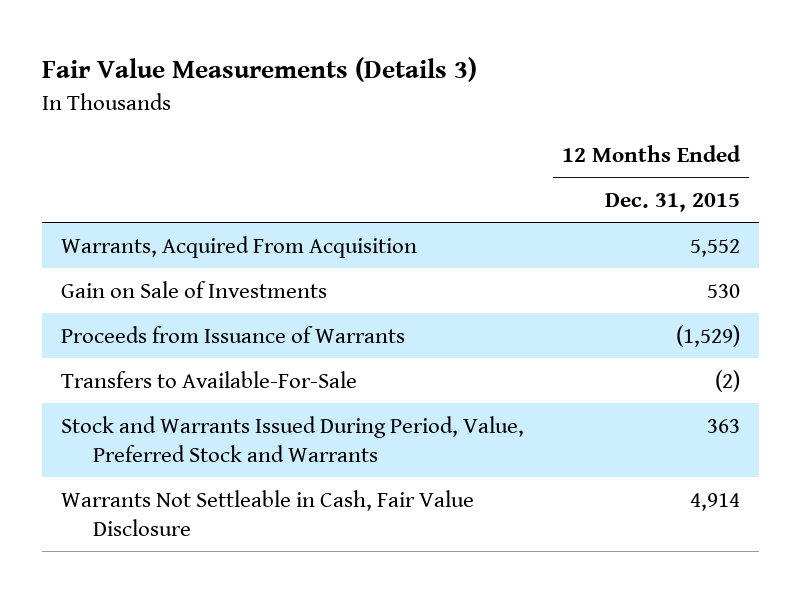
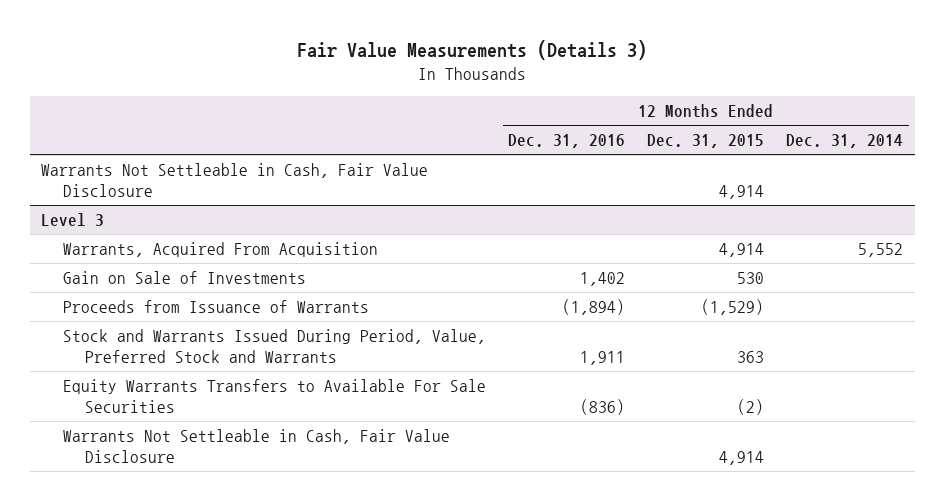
none -> [508,134,626,149] Dec. 31, 2016
none -> [786,134,904,149] Dec. 31, 2014
none -> [41,162,429,197] Warrants Not Settleable in Cash, Fair Value Disclosure
none -> [41,212,105,226] Level 3
[690,238,741,257] 5,552 -> [719,242,765,257] 4,914
[61,370,358,388] Transfers to Available-For-Sale -> none
none -> [62,378,486,413] Equity Warrants Transfers to Available For Sale Securities

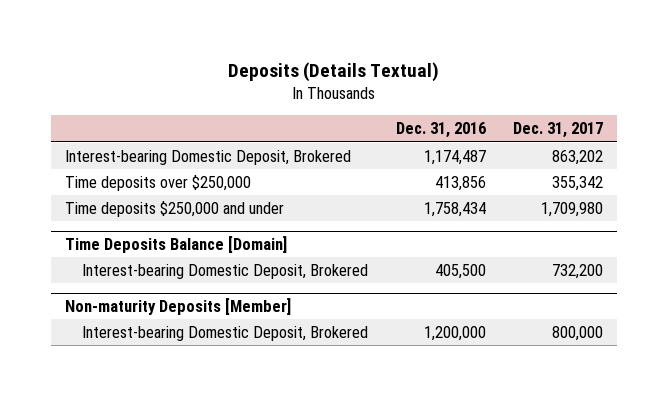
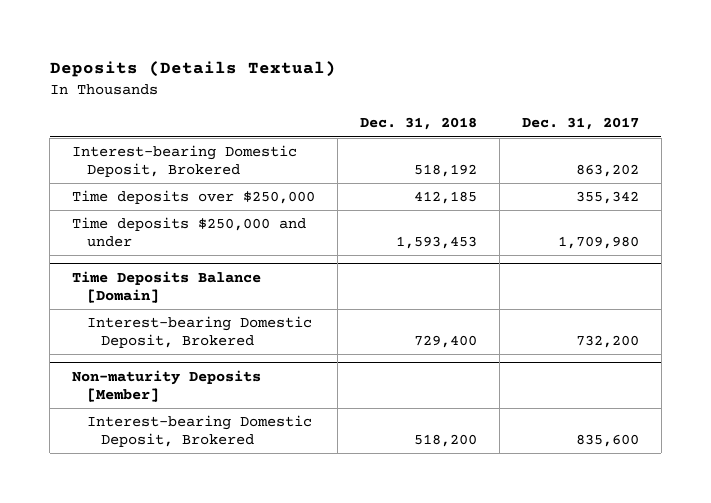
[395,122,486,139] Dec. 31, 2016 -> none
none -> [359,117,477,131] Dec. 31, 2018
[552,325,604,341] 800,000 -> [575,433,639,447] 835,600

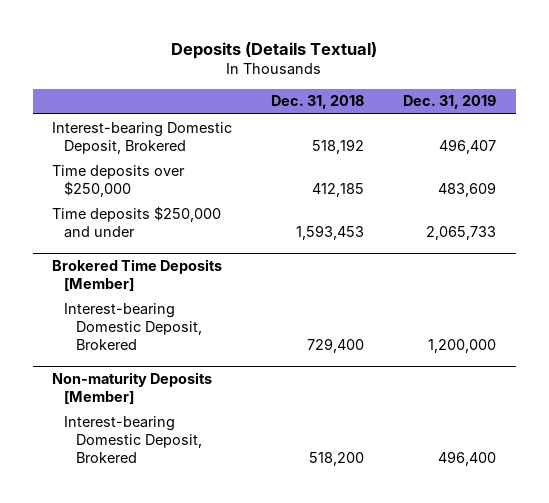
[521,117,639,131] Dec. 31, 2017 -> none
none -> [403,95,497,110] Dec. 31, 2019
[71,270,261,303] Time Deposits Balance [Domain] -> [52,258,223,291] Brokered Time Deposits [Member]

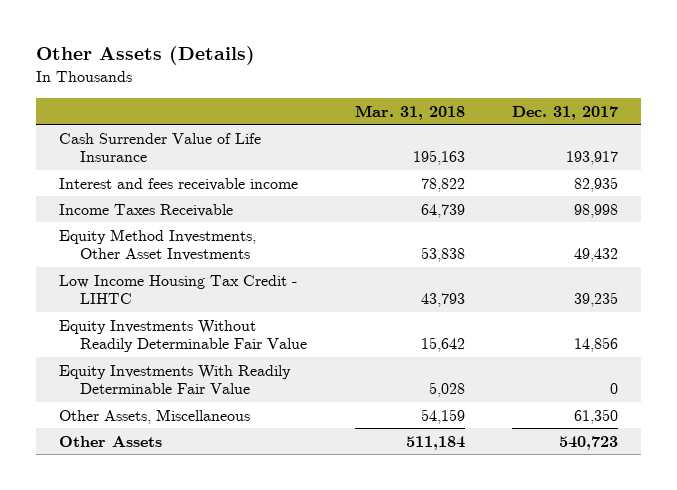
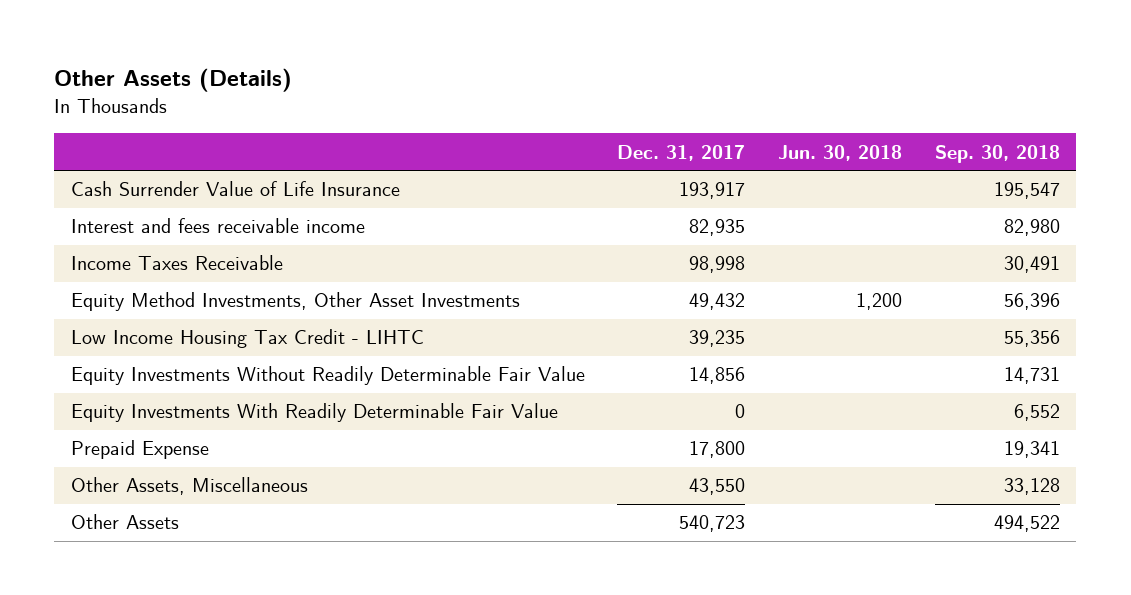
[354,104,465,120] Mar. 31, 2018 -> none
none -> [778,144,903,161] Jun. 30, 2018
none -> [934,144,1060,163] Sep. 30, 2018
none -> [70,440,209,460] Prepaid Expense
[573,408,618,424] 61,350 -> [689,478,746,496] 43,550

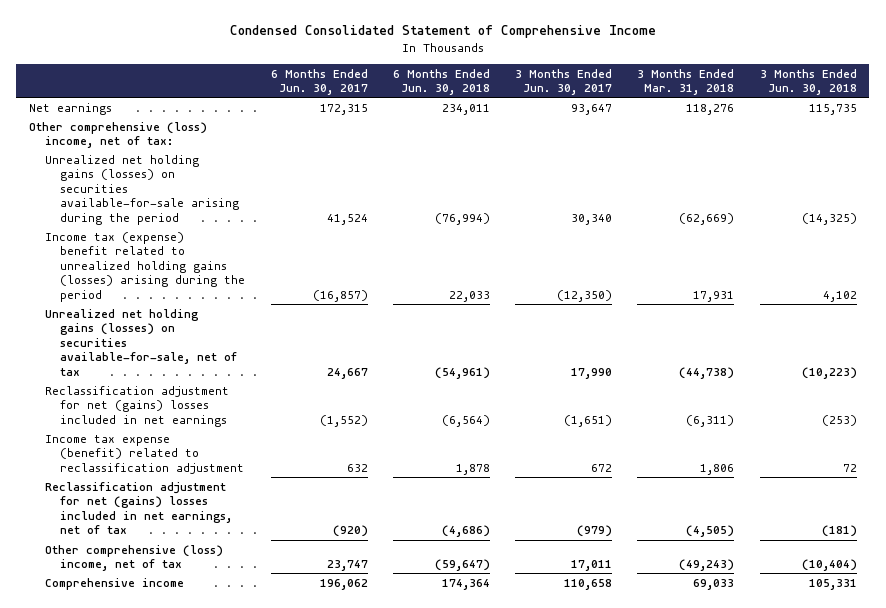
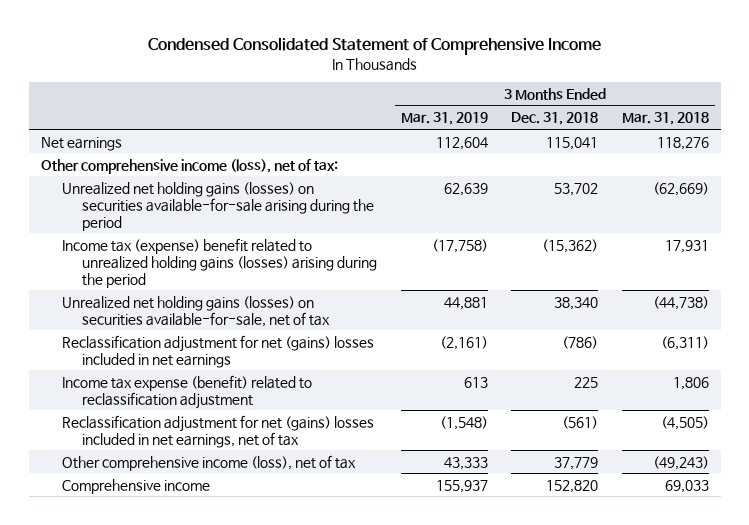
[270,68,368,96] 6 Months Ended Jun. 30, 2017 -> none
[392,68,490,96] 6 Months Ended Jun. 30, 2018 -> none
[515,68,613,96] 3 Months Ended Jun. 30, 2017 -> none
[759,68,857,96] 3 Months Ended Jun. 30, 2018 -> none
none -> [400,112,488,126] Mar. 31, 2019
none -> [511,112,599,126] Dec. 31, 2018
[29,121,208,149] Other comprehensive (loss) income, net of tax: -> [40,158,338,174] Other comprehensive income (loss), net of tax:
[44,544,223,572] Other comprehensive (loss) income, net of tax -> [61,454,356,471] Other comprehensive income (loss), net of tax

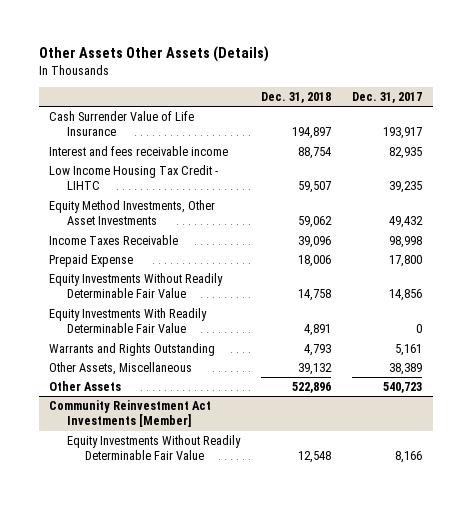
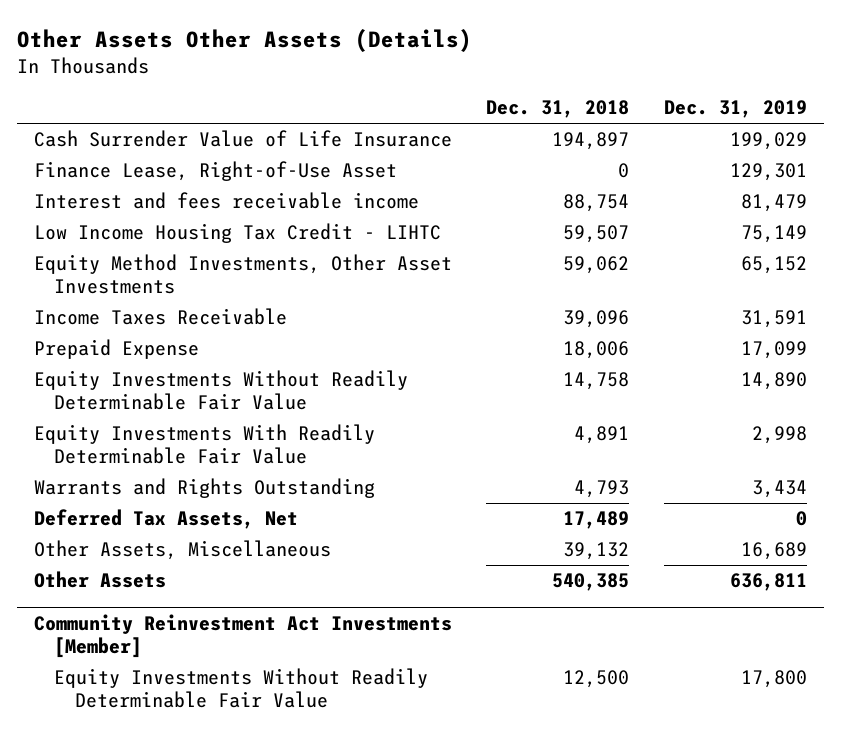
[352,92,423,104] Dec. 31, 2017 -> none
none -> [663,100,807,119] Dec. 31, 2019
none -> [34,161,398,182] Finance Lease, Right-of-Use Asset
none -> [34,509,299,530] Deferred Tax Assets, Net
[292,382,332,394] 522,896 -> [552,573,630,592] 540,385
[298,451,332,464] 12,548 -> [563,670,630,689] 12,500

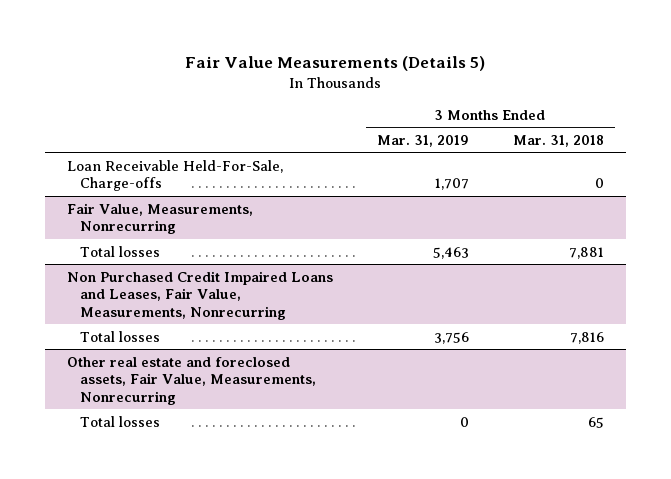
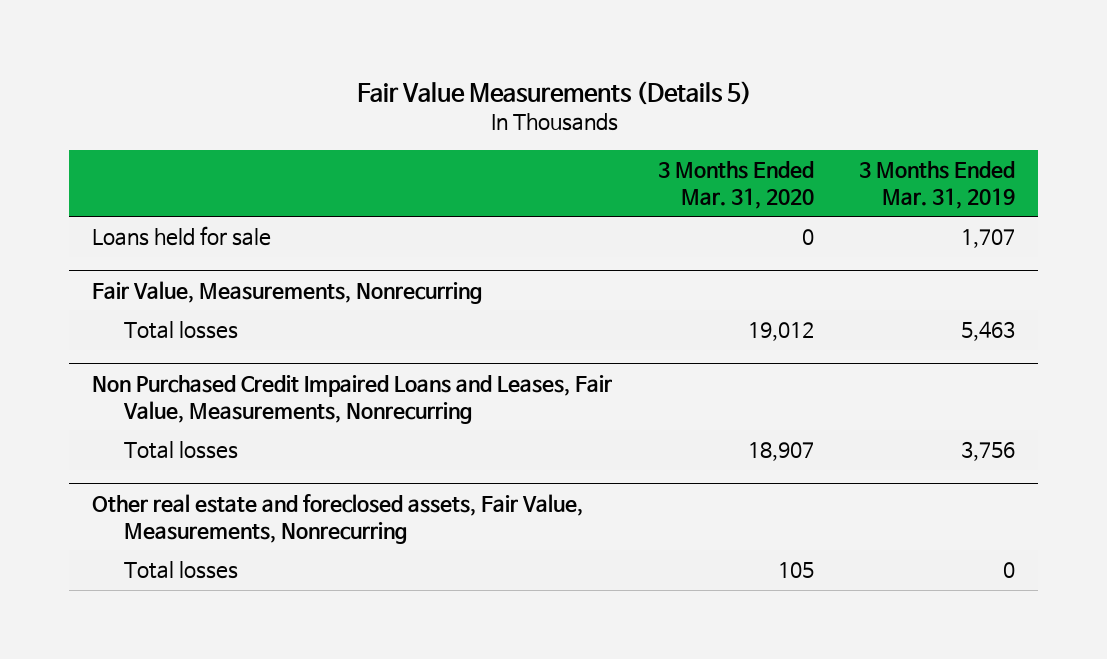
[512,134,604,147] Mar. 31, 2018 -> none
none -> [657,161,814,210] 3 Months Ended Mar. 31, 2020
[67,159,284,192] Loan Receivable Held-For-Sale, Charge-offs -> [91,226,271,247] Loans held for sale

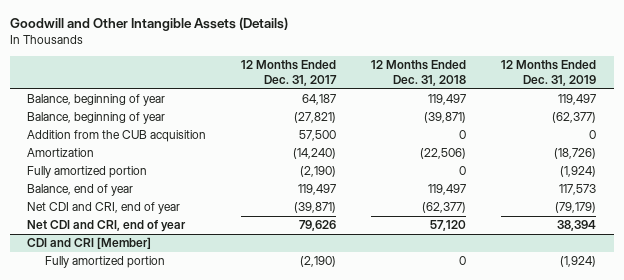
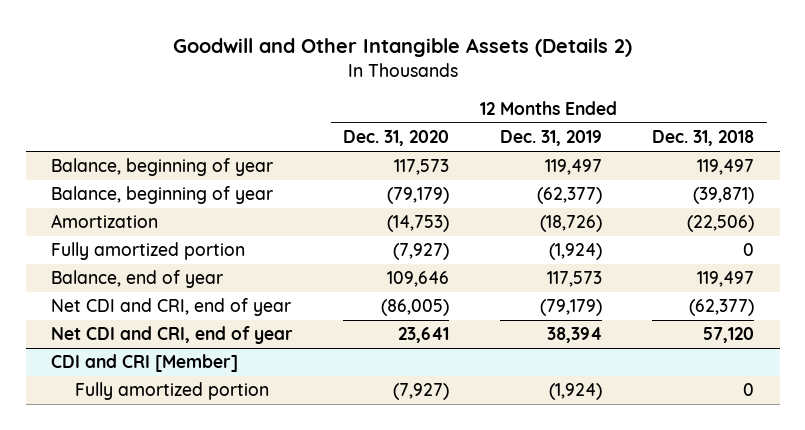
[9,17,288,32] Goodwill and Other Intangible Assets (Details) -> [172,38,632,58] Goodwill and Other Intangible Assets (Details 2)
[241,60,338,86] 12 Months Ended Dec. 31, 2017 -> none
none -> [343,130,450,147] Dec. 31, 2020
[27,130,207,143] Addition from the CUB acquisition -> none

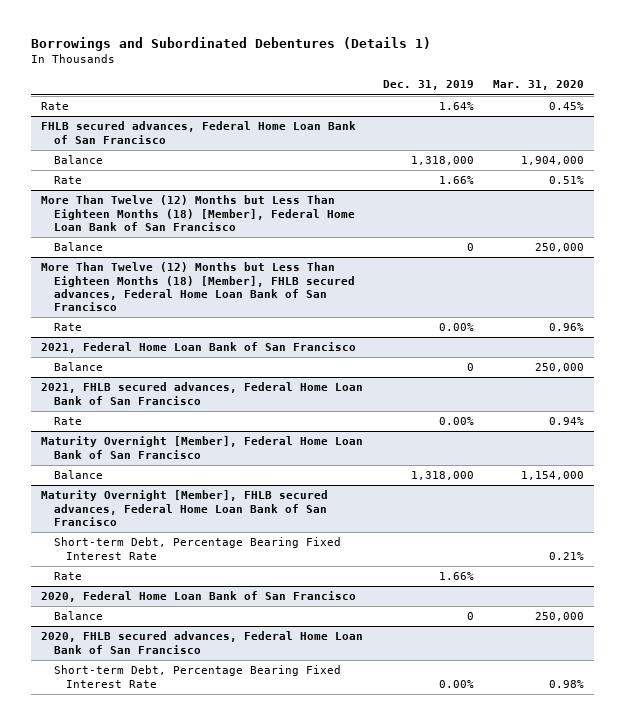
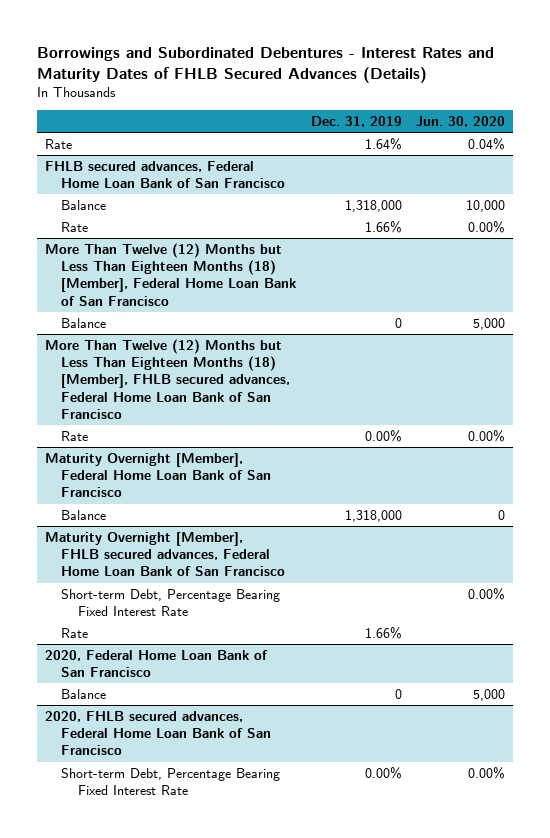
[31,37,432,52] Borrowings and Subordinated Debentures (Details 1) -> [37,47,495,83] Borrowings and Subordinated Debentures - Interest Rates and Maturity Dates of FHLB Secured Advances (Details)
[493,80,585,91] Mar. 31, 2020 -> none
none -> [416,116,506,128] Jun. 30, 2020
[41,342,357,354] 2021, Federal Home Loan Bank of San Francisco -> none
[53,362,103,372] Balance -> none
[41,382,364,405] 2021, FHLB secured advances, Federal Home Loan Bank of San Francisco -> none
[53,417,82,426] Rate -> none

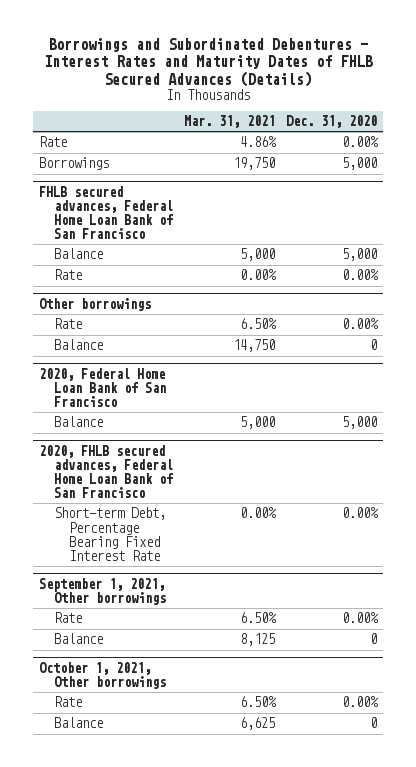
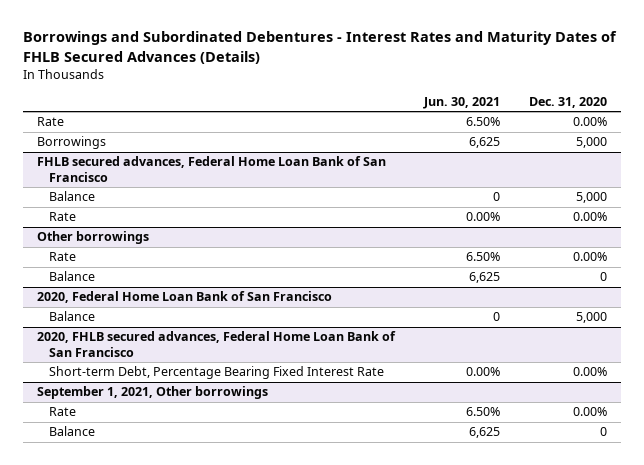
[183,115,275,129] Mar. 31, 2021 -> none
none -> [422,97,500,110] Jun. 30, 2021
[38,661,166,689] October 1, 2021, Other borrowings -> none
[53,696,82,708] Rate -> none
[53,717,103,729] Balance -> none

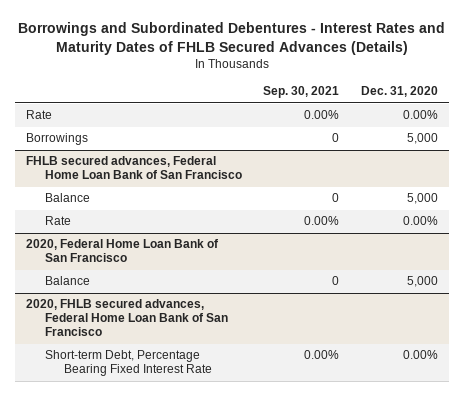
[422,97,500,110] Jun. 30, 2021 -> none
none -> [263,86,340,99] Sep. 30, 2021
[37,231,150,245] Other borrowings -> none
[49,252,77,262] Rate -> none
[49,271,96,282] Balance -> none
[37,386,269,400] September 1, 2021, Other borrowings -> none
[49,407,77,417] Rate -> none
[49,426,96,437] Balance -> none

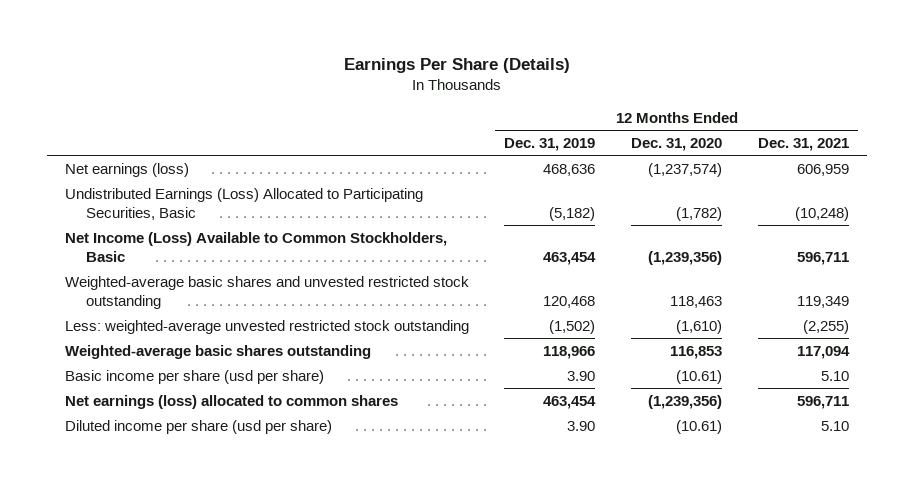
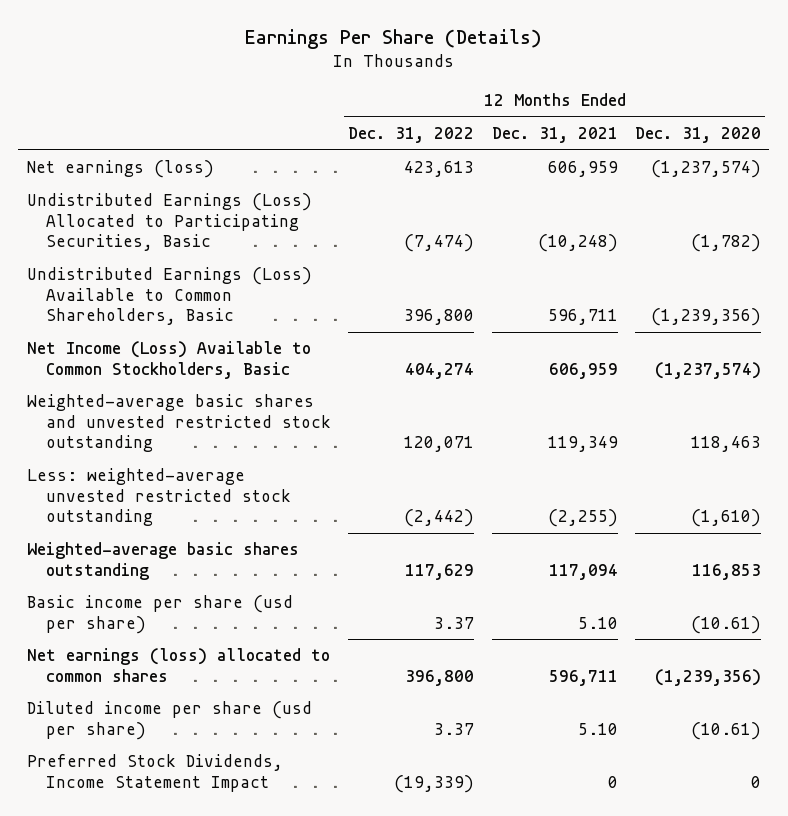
[504,137,596,151] Dec. 31, 2019 -> none
none -> [348,127,475,144] Dec. 31, 2022
none -> [26,267,312,326] Undistributed Earnings (Loss) Available to Common Shareholders, Basic
[648,250,723,265] (1,239,356) -> [654,361,761,379] (1,237,574)
[797,251,850,265] 596,711 -> [548,362,618,379] 606,959
none -> [26,754,283,792] Preferred Stock Dividends, Income Statement Impact

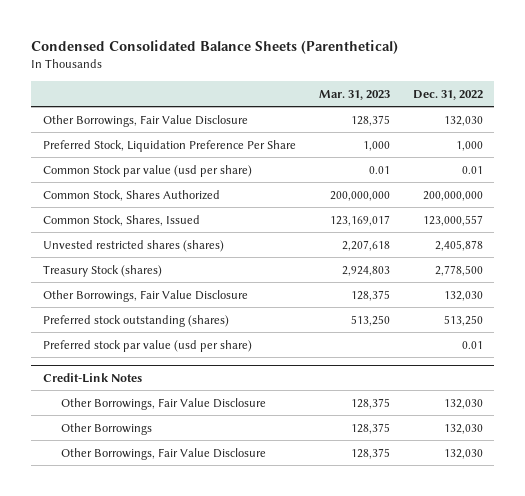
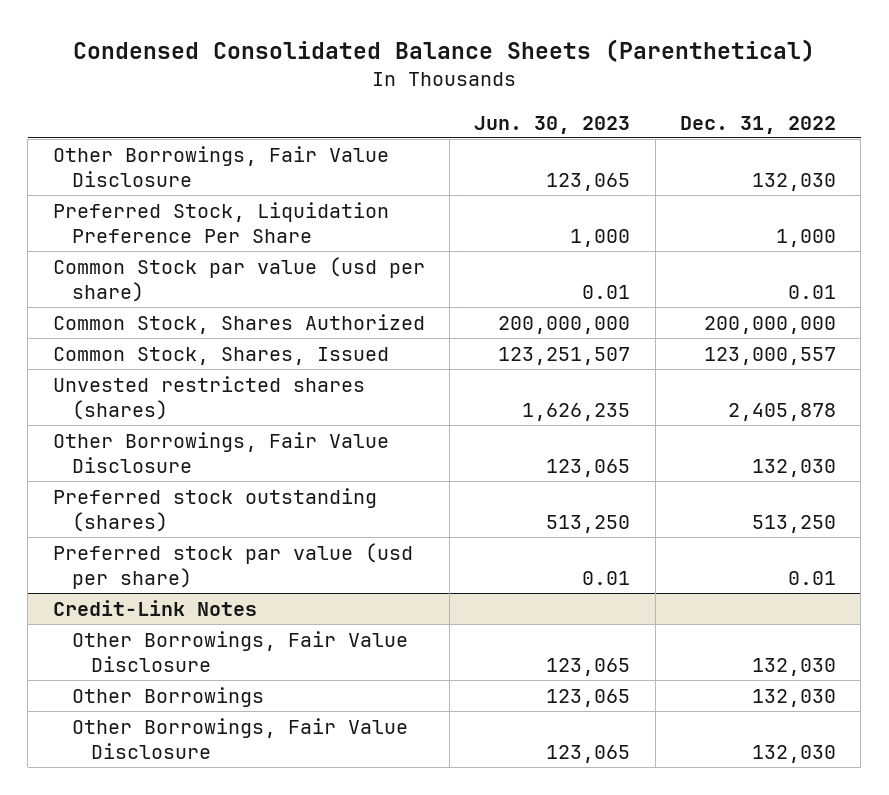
[318,89,390,100] Mar. 31, 2023 -> none
none -> [474,115,631,134] Jun. 30, 2023
[42,264,162,277] Treasury Stock (shares) -> none

